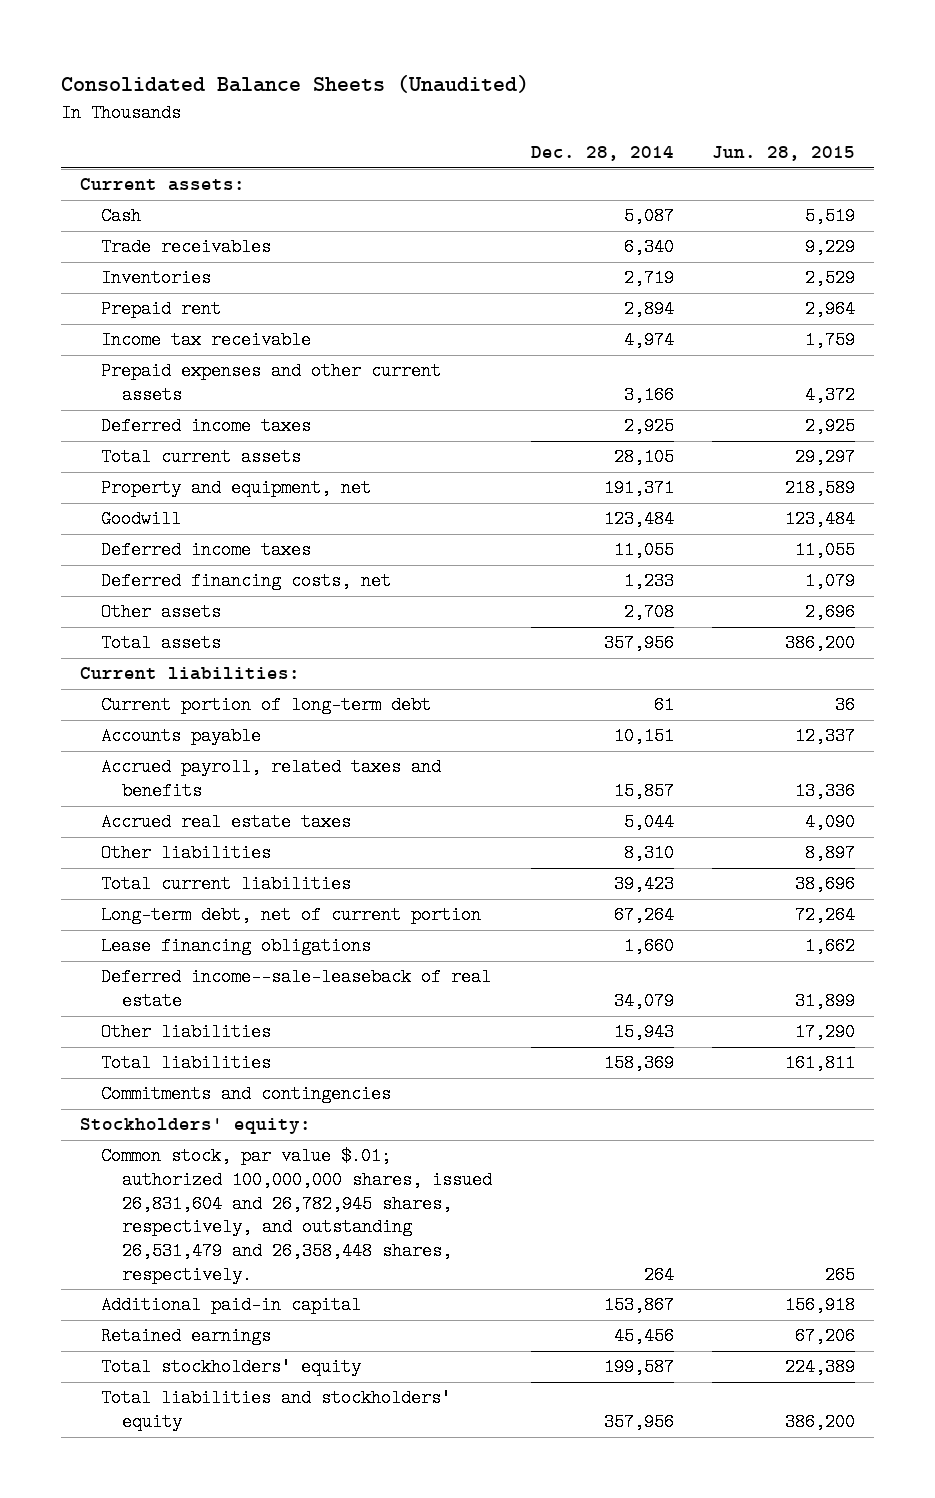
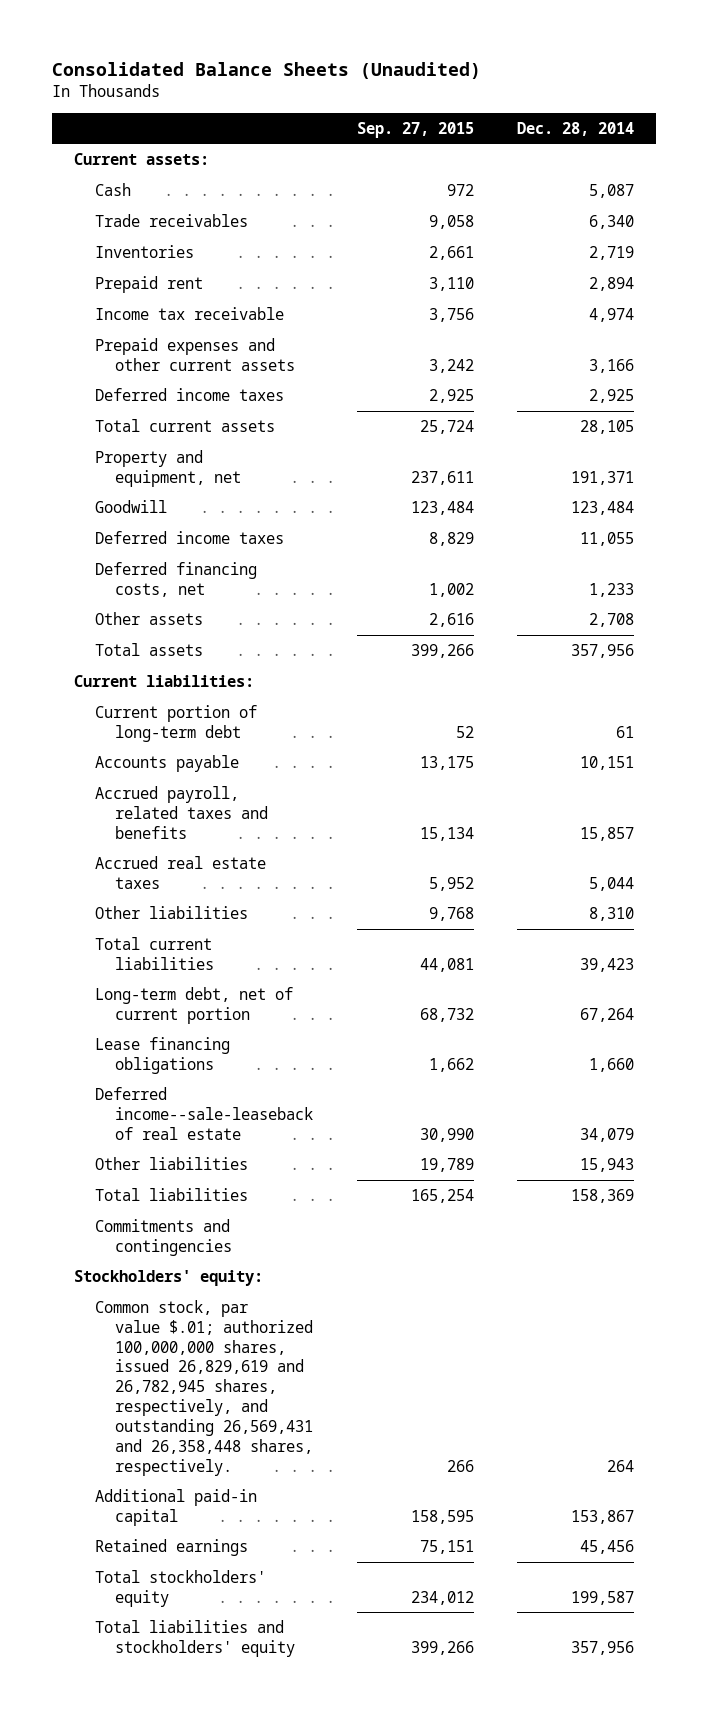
[711,146,855,162] Jun. 28, 2015 -> none
none -> [356,121,474,138] Sep. 27, 2015
[101,1147,493,1284] Common stock, par value $.01; authorized 100,000,000 shares, issued 26,831,604 and 26,782,945 shares, respectively, and outstanding 26,531,479 and 26,358,448 shares, respectively. -> [94,1299,313,1476] Common stock, par value $.01; authorized 100,000,000 shares, issued 26,829,619 and 26,782,945 shares, respectively, and outstanding 26,569,431 and 26,358,448 shares, respectively.

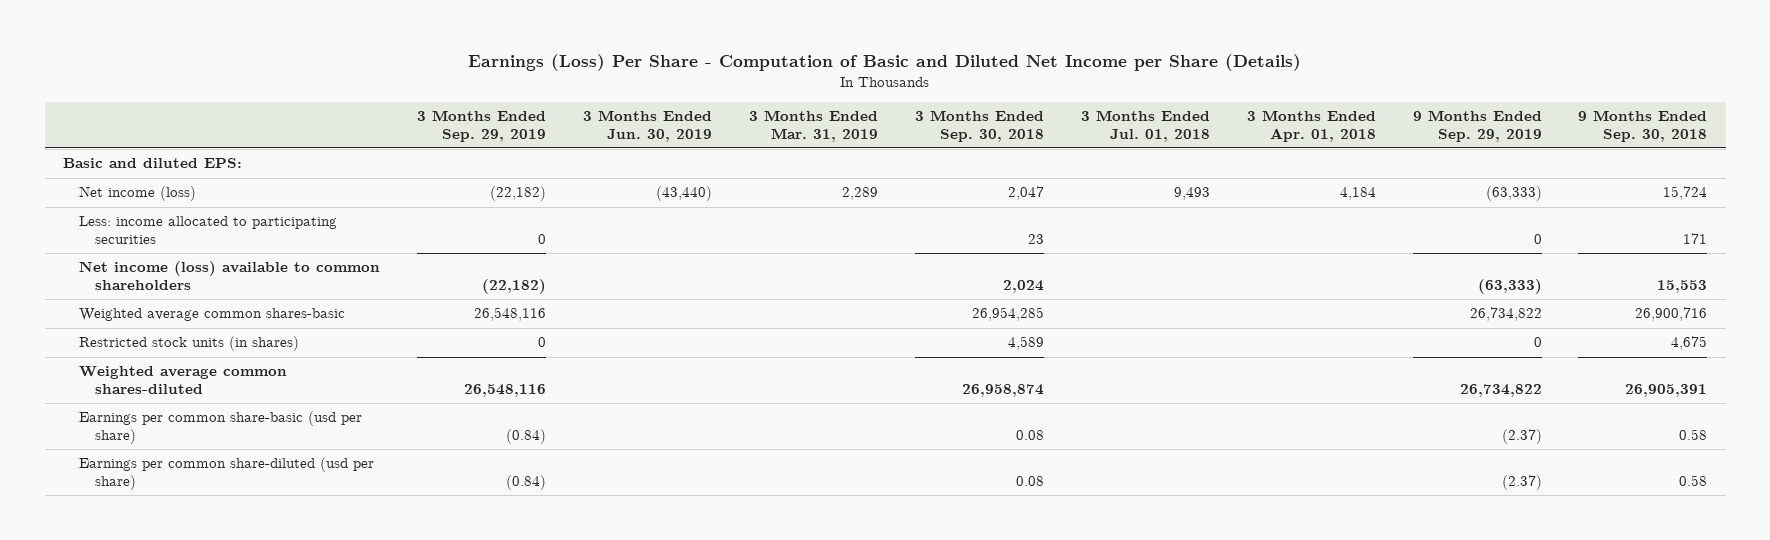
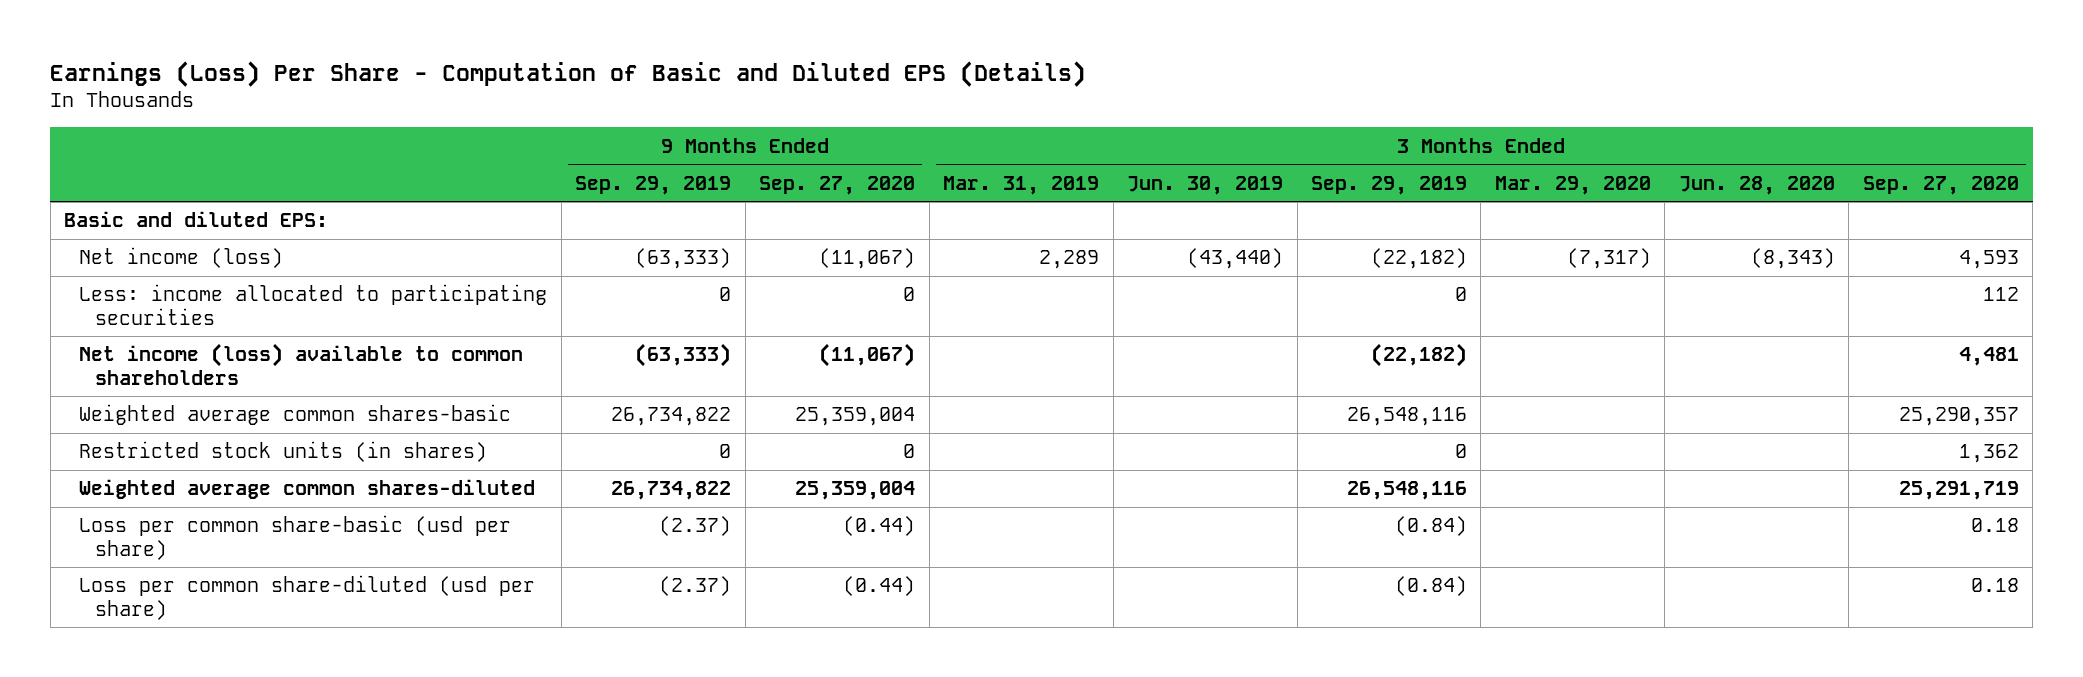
[468,54,1302,72] Earnings (Loss) Per Share - Computation of Basic and Diluted Net Income per Share (Details) -> [50,60,1087,87] Earnings (Loss) Per Share - Computation of Basic and Diluted EPS (Details)
[914,110,1044,142] 3 Months Ended Sep. 30, 2018 -> none
[1080,110,1210,142] 3 Months Ended Jul. 01, 2018 -> none
[1246,110,1376,142] 3 Months Ended Apr. 01, 2018 -> none
[1578,110,1708,142] 9 Months Ended Sep. 30, 2018 -> none
none -> [759,175,916,195] Sep. 27, 2020
none -> [1494,175,1651,195] Mar. 29, 2020
none -> [1678,175,1835,195] Jun. 28, 2020
none -> [1862,175,2019,195] Sep. 27, 2020
[79,411,363,444] Earnings per common share-basic (usd per share) -> [79,515,512,560] Loss per common share-basic (usd per share)
[79,457,375,490] Earnings per common share-diluted (usd per share) -> [79,575,536,620] Loss per common share-diluted (usd per share)

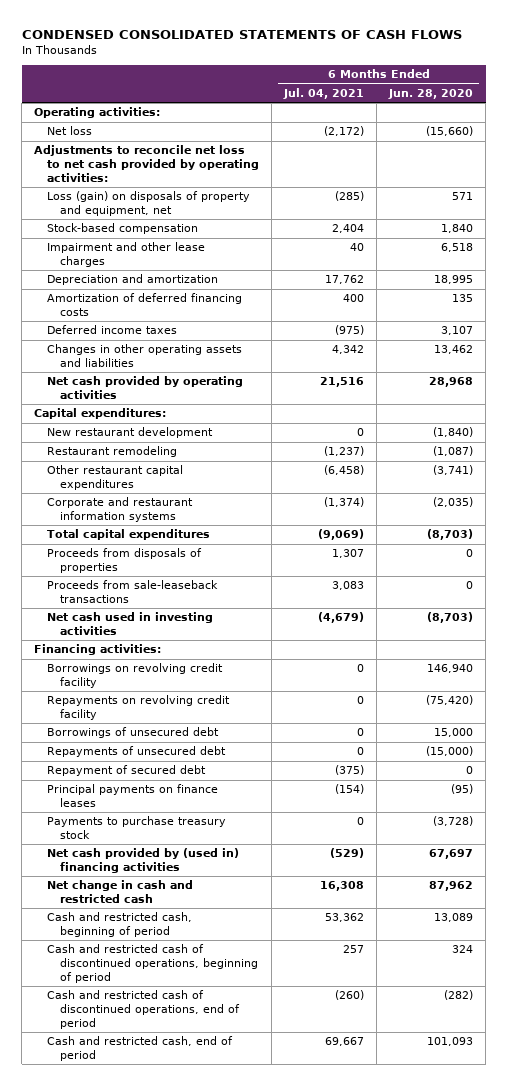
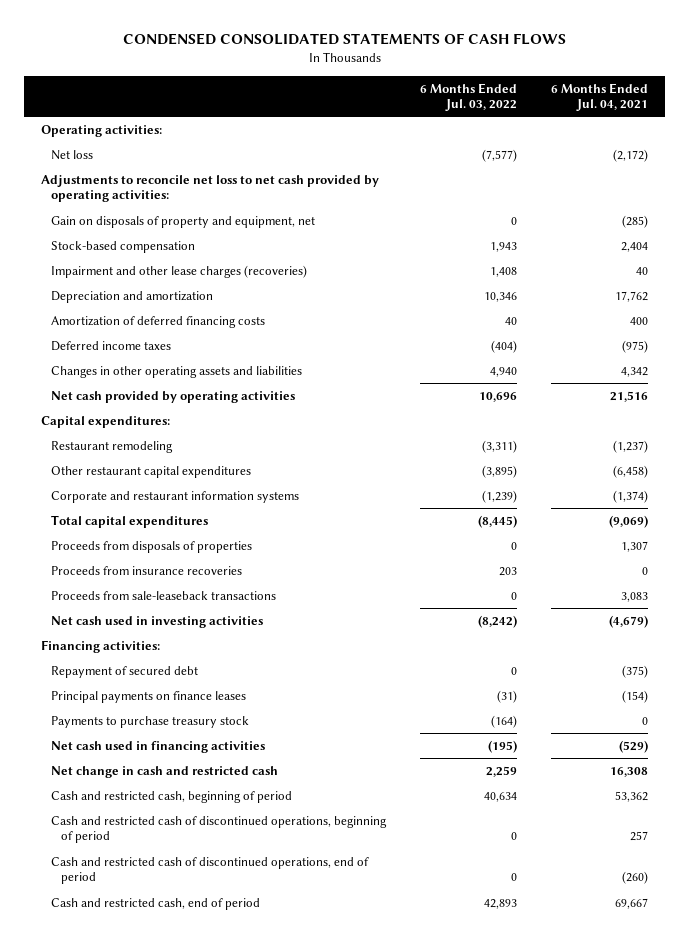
[388,88,474,99] Jun. 28, 2020 -> none
none -> [420,82,518,111] 6 Months Ended Jul. 03, 2022
[47,191,251,217] Loss (gain) on disposals of property and equipment, net -> [51,215,316,228] Gain on disposals of property and equipment, net
[47,242,206,268] Impairment and other lease charges -> [51,264,308,278] Impairment and other lease charges (recoveries)
[47,427,214,439] New restaurant development -> none
none -> [51,565,243,575] Proceeds from insurance recoveries
[47,663,224,689] Borrowings on revolving credit facility -> none
[47,695,231,721] Repayments on revolving credit facility -> none
[47,727,220,739] Borrowings of unsecured debt -> none
[47,746,227,758] Repayments of unsecured debt -> none
[47,848,240,874] Net cash provided by (used in) financing activities -> [51,740,266,753] Net cash used in financing activities

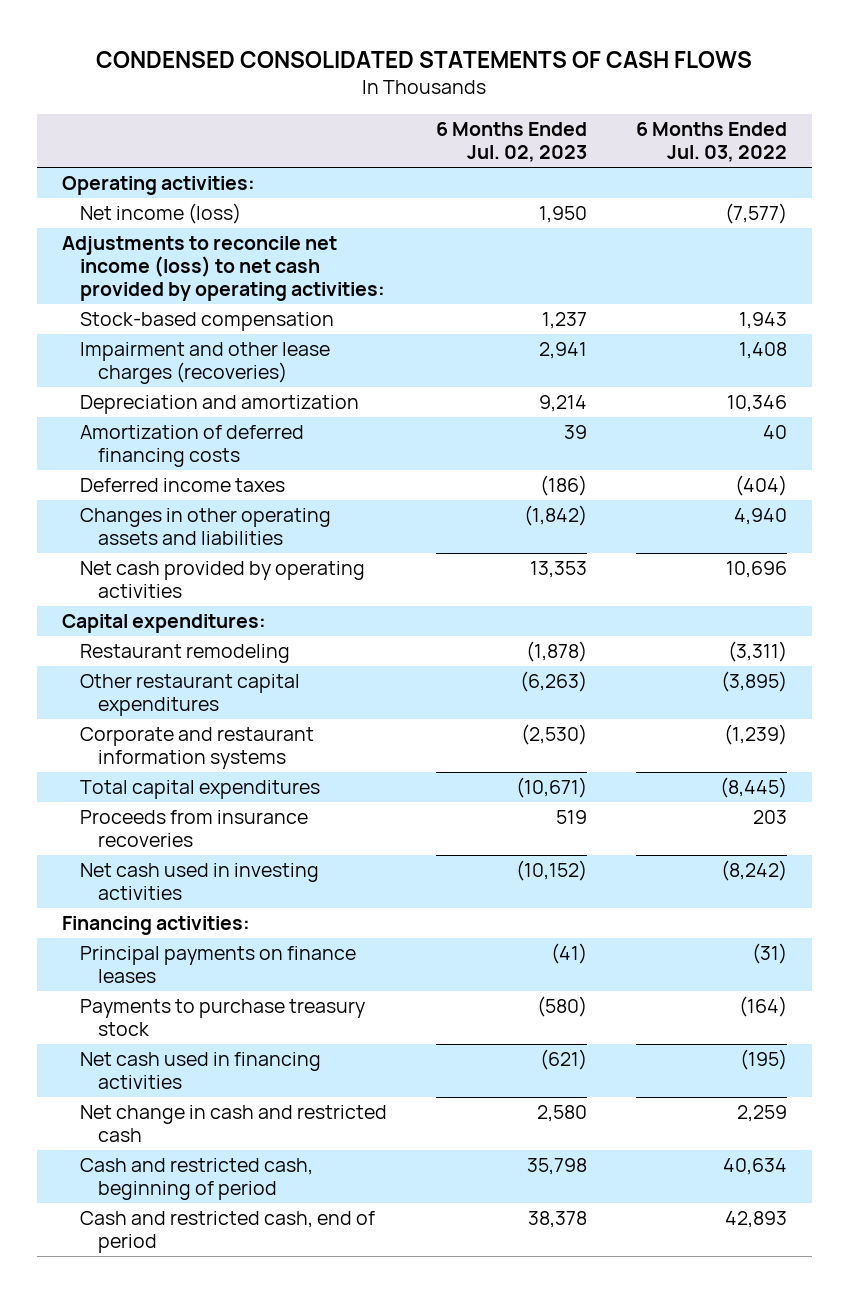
[551,82,649,111] 6 Months Ended Jul. 04, 2021 -> none
none -> [436,122,588,163] 6 Months Ended Jul. 02, 2023
[51,215,316,228] Gain on disposals of property and equipment, net -> none
[51,149,94,160] Net loss -> [80,203,242,225] Net income (loss)
[40,174,379,203] Adjustments to reconcile net loss to net cash provided by operating activities: -> [61,236,386,302] Adjustments to reconcile net income (loss) to net cash provided by operating activities:
[51,540,253,553] Proceeds from disposals of properties -> none
[51,590,277,600] Proceeds from sale-leaseback transactions -> none
[51,665,199,678] Repayment of secured debt -> none
[51,815,388,844] Cash and restricted cash of discontinued operations, beginning of period -> none
[51,856,370,885] Cash and restricted cash of discontinued operations, end of period -> none

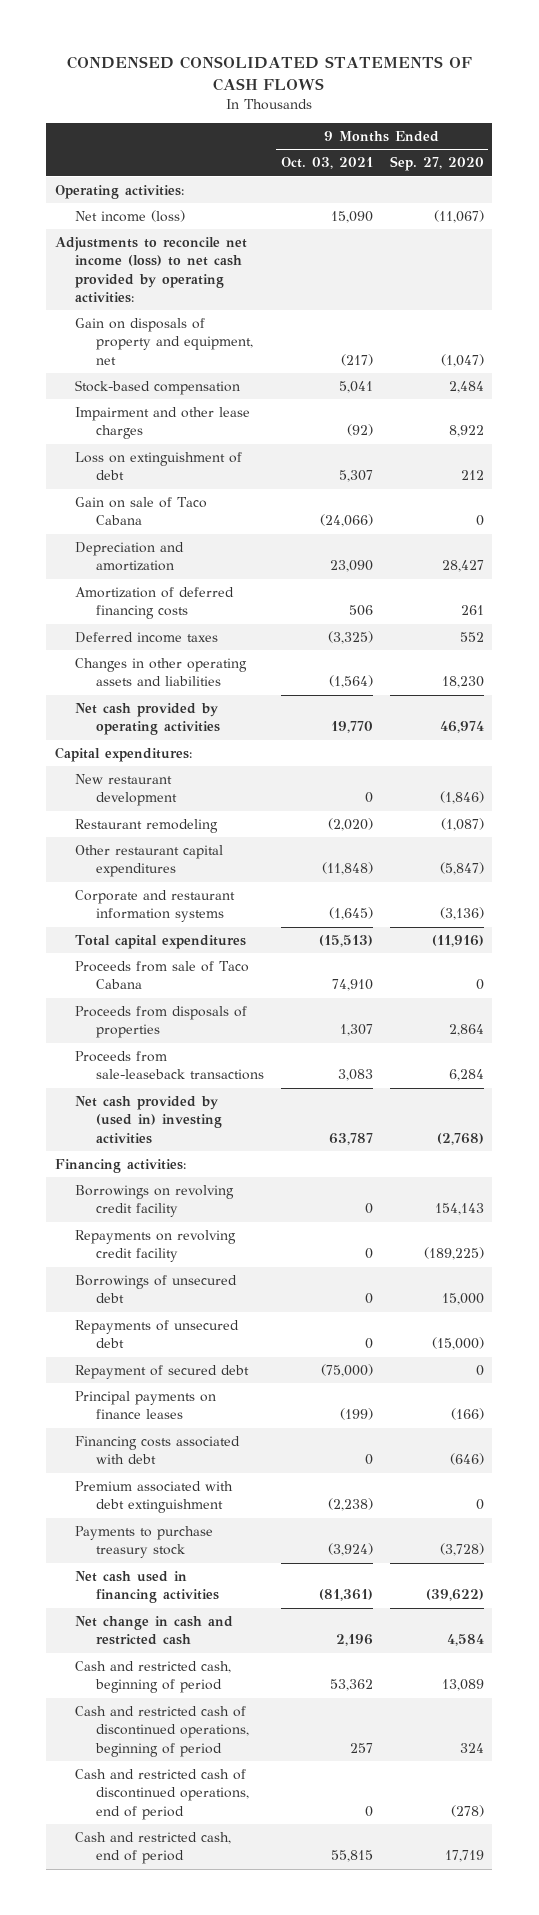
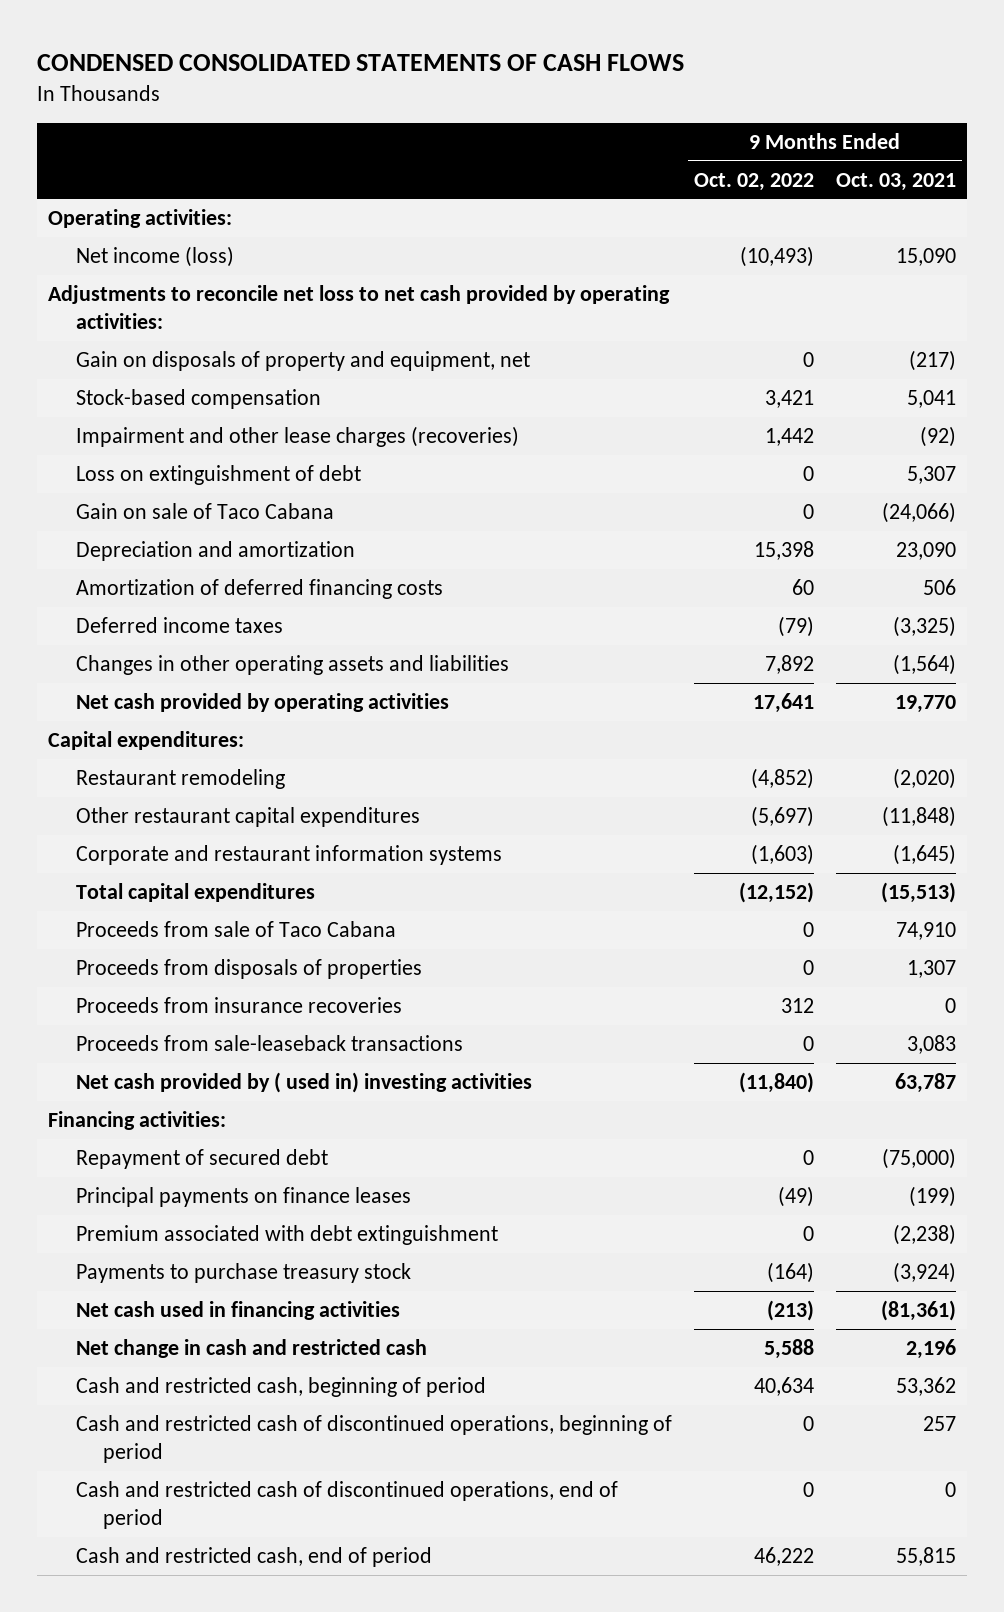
[389,156,484,172] Sep. 27, 2020 -> none
none -> [693,172,814,191] Oct. 02, 2022
[54,237,247,303] Adjustments to reconcile net income (loss) to net cash provided by operating activities: -> [48,284,671,330] Adjustments to reconcile net loss to net cash provided by operating activities:
[75,407,251,440] Impairment and other lease charges -> [75,425,519,447] Impairment and other lease charges (recoveries)
[75,774,177,807] New restaurant development -> none
none -> [75,996,402,1013] Proceeds from insurance recoveries
[75,1096,222,1144] Net cash provided by (used in) investing activities -> [75,1071,532,1093] Net cash provided by ( used in) investing activities
[75,1185,235,1218] Borrowings on revolving credit facility -> none
[75,1230,237,1263] Repayments on revolving credit facility -> none
[75,1275,238,1304] Borrowings of unsecured debt -> none
[75,1320,240,1349] Repayments of unsecured debt -> none
[75,1436,241,1465] Financing costs associated with debt -> none

